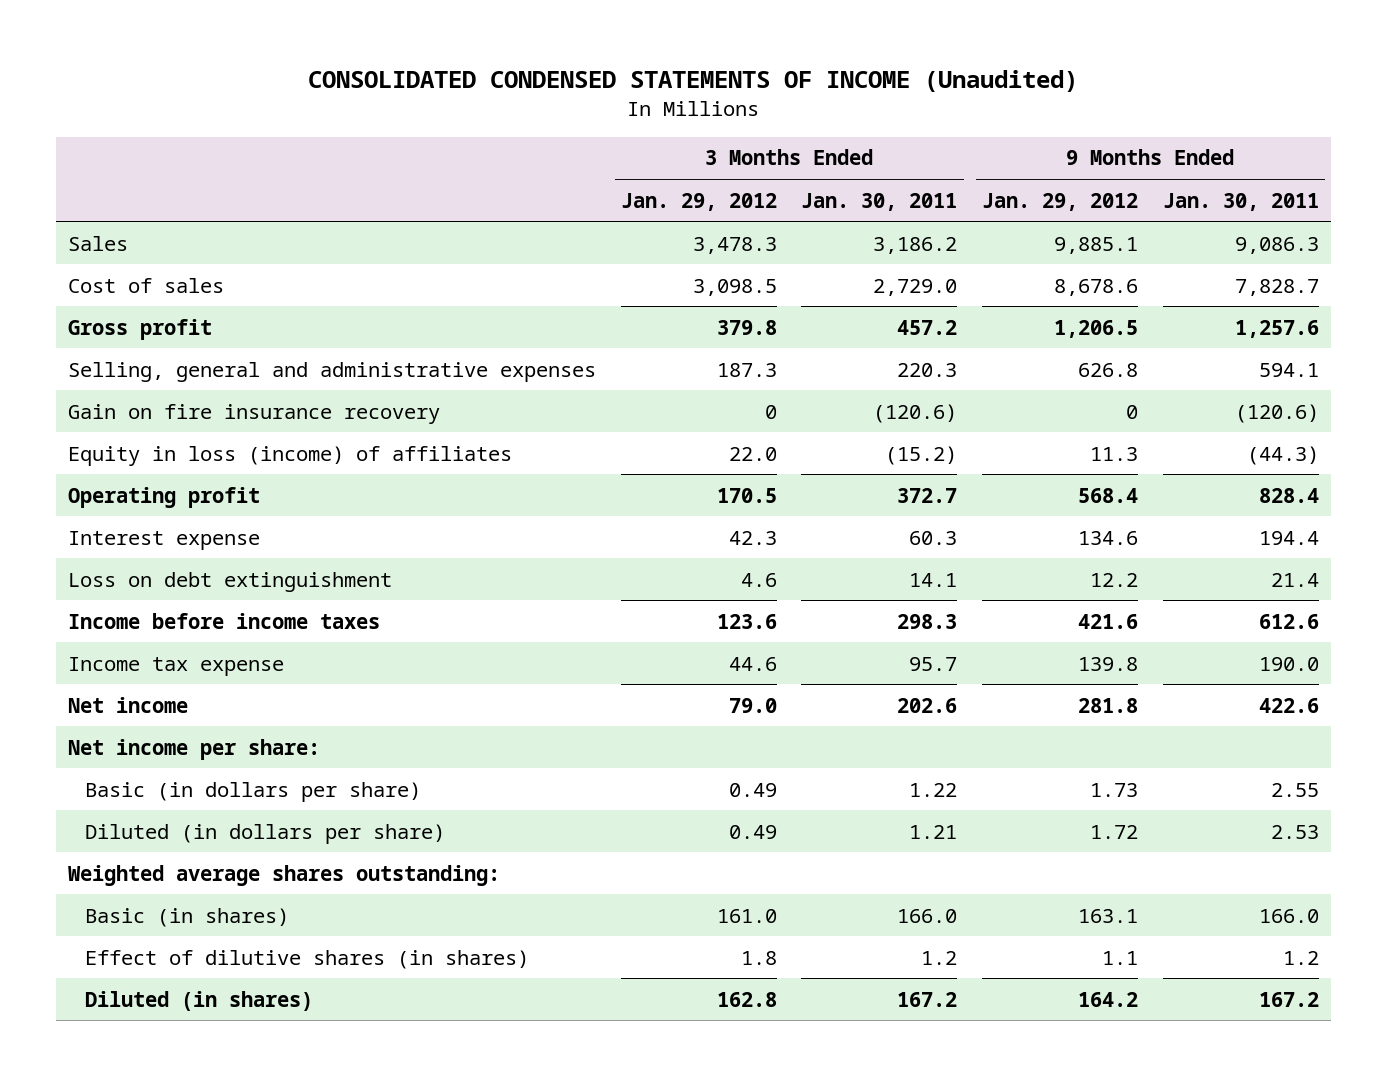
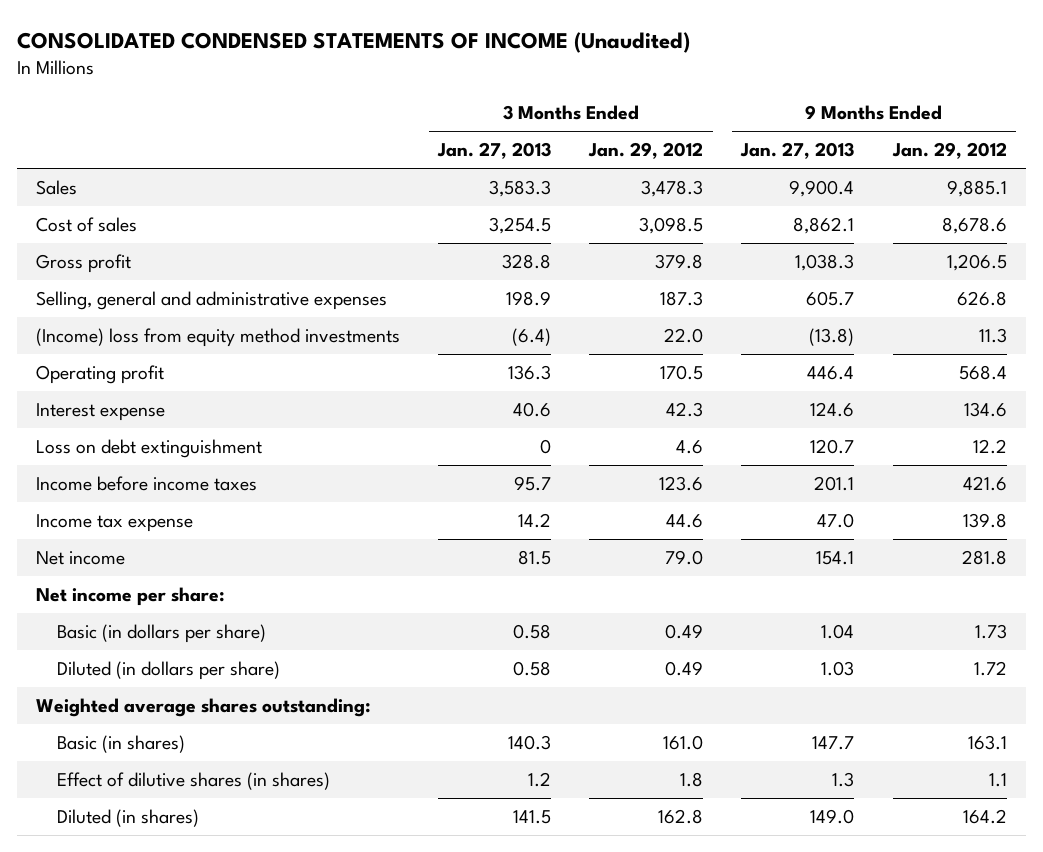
[801,192,958,211] Jan. 30, 2011 -> none
[1162,192,1319,211] Jan. 30, 2011 -> none
none -> [437,142,552,160] Jan. 27, 2013
none -> [740,142,855,160] Jan. 27, 2013
[68,403,441,424] Gain on fire insurance recovery -> none
[68,445,513,466] Equity in loss (income) of affiliates -> [36,328,401,348] (Income) loss from equity method investments

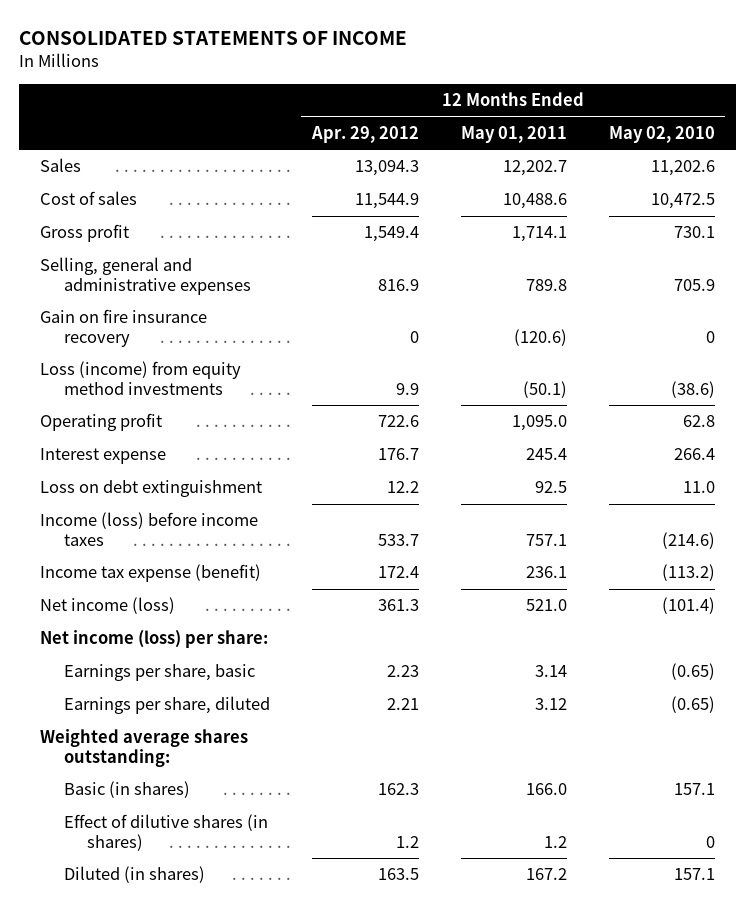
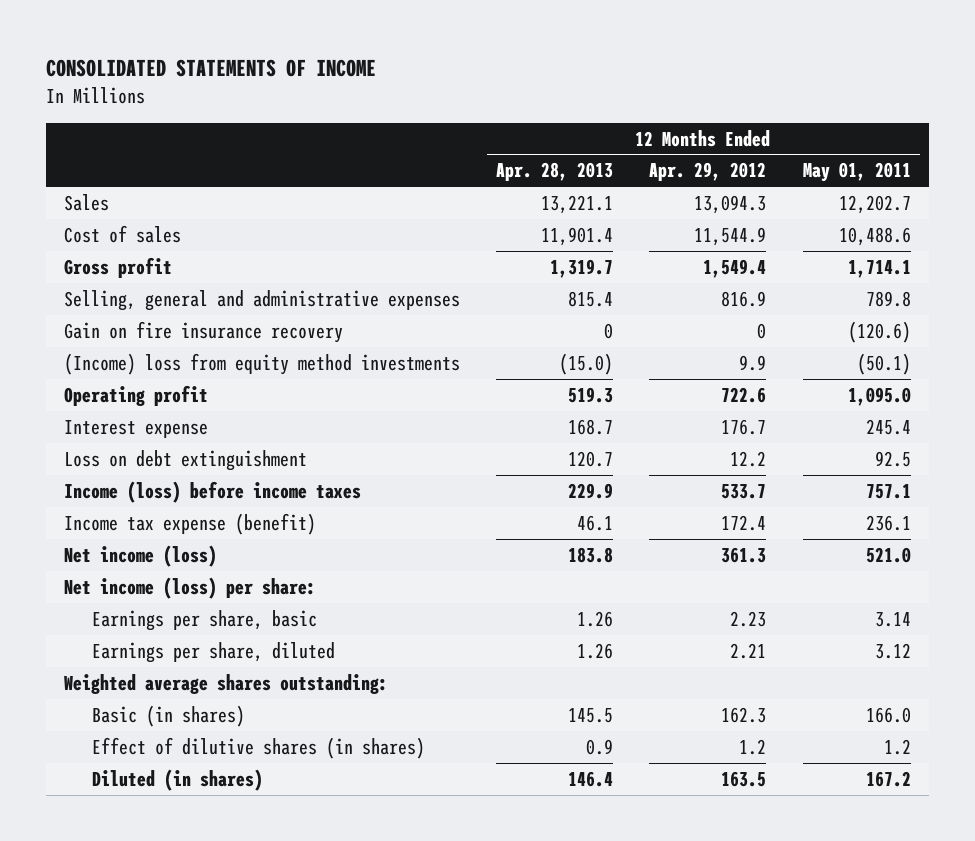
[608,125,715,143] May 02, 2010 -> none
none -> [496,162,614,182] Apr. 28, 2013
[40,361,242,396] Loss (income) from equity method investments -> [63,352,460,375] (Income) loss from equity method investments

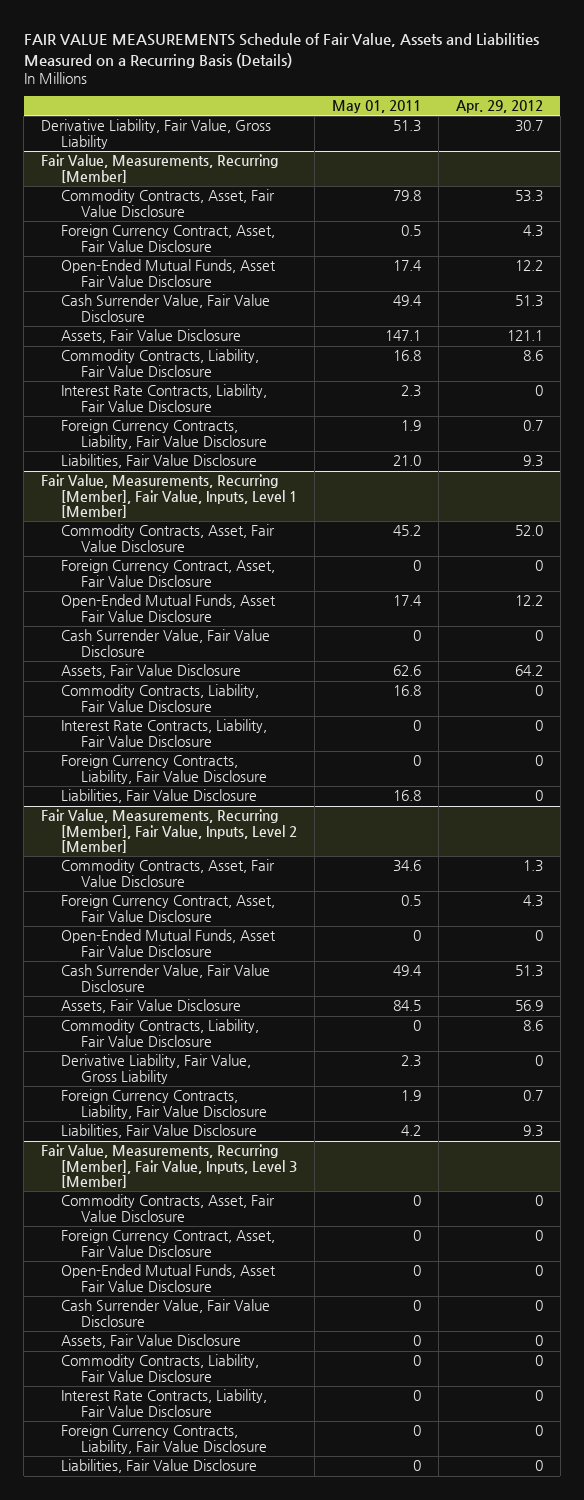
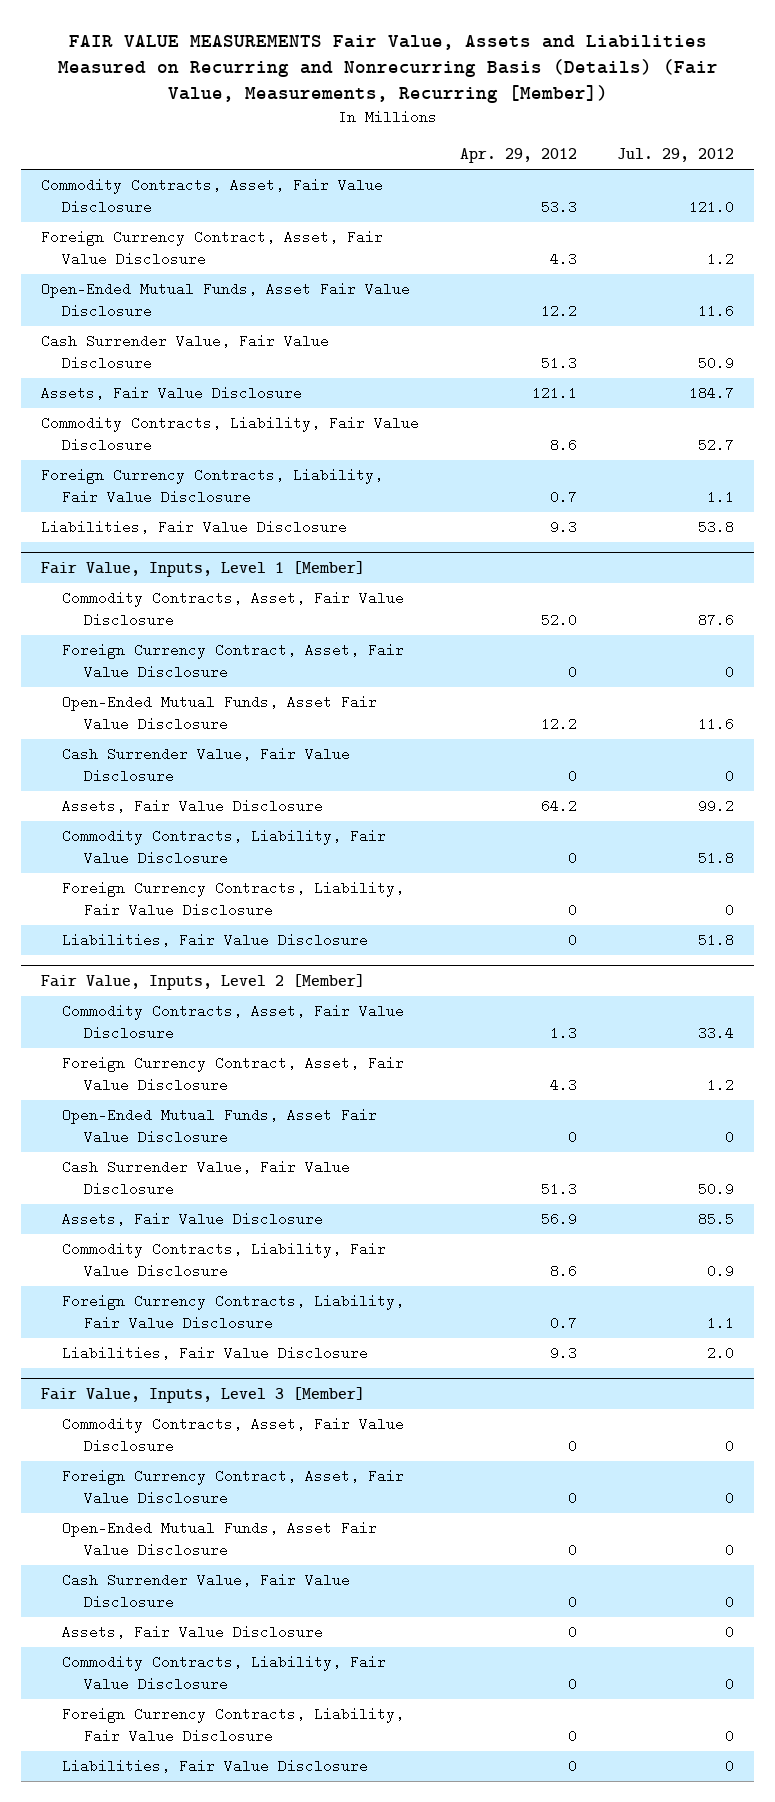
[23,33,539,68] FAIR VALUE MEASUREMENTS Schedule of Fair Value, Assets and Liabilities Measured on a Recurring Basis (Details) -> [57,35,718,104] FAIR VALUE MEASUREMENTS Fair Value, Assets and Liabilities Measured on Recurring and Nonrecurring Basis (Details) (Fair Value, Measurements, Recurring [Member])
[331,100,421,114] May 01, 2011 -> none
none -> [617,148,735,163] Jul. 29, 2012
[40,119,271,149] Derivative Liability, Fair Value, Gross Liability -> none
[40,154,278,183] Fair Value, Measurements, Recurring [Member] -> none
[61,384,268,412] Interest Rate Contracts, Liability, Fair Value Disclosure -> none
[40,474,298,518] Fair Value, Measurements, Recurring [Member], Fair Value, Inputs, Level 1 [Member] -> [41,560,366,577] Fair Value, Inputs, Level 1 [Member]
[61,719,268,747] Interest Rate Contracts, Liability, Fair Value Disclosure -> none
[40,809,298,853] Fair Value, Measurements, Recurring [Member], Fair Value, Inputs, Level 2 [Member] -> [41,973,366,990] Fair Value, Inputs, Level 2 [Member]
[61,1054,252,1084] Derivative Liability, Fair Value, Gross Liability -> none
[40,1144,298,1188] Fair Value, Measurements, Recurring [Member], Fair Value, Inputs, Level 3 [Member] -> [41,1386,366,1403] Fair Value, Inputs, Level 3 [Member]
[61,1389,268,1417] Interest Rate Contracts, Liability, Fair Value Disclosure -> none

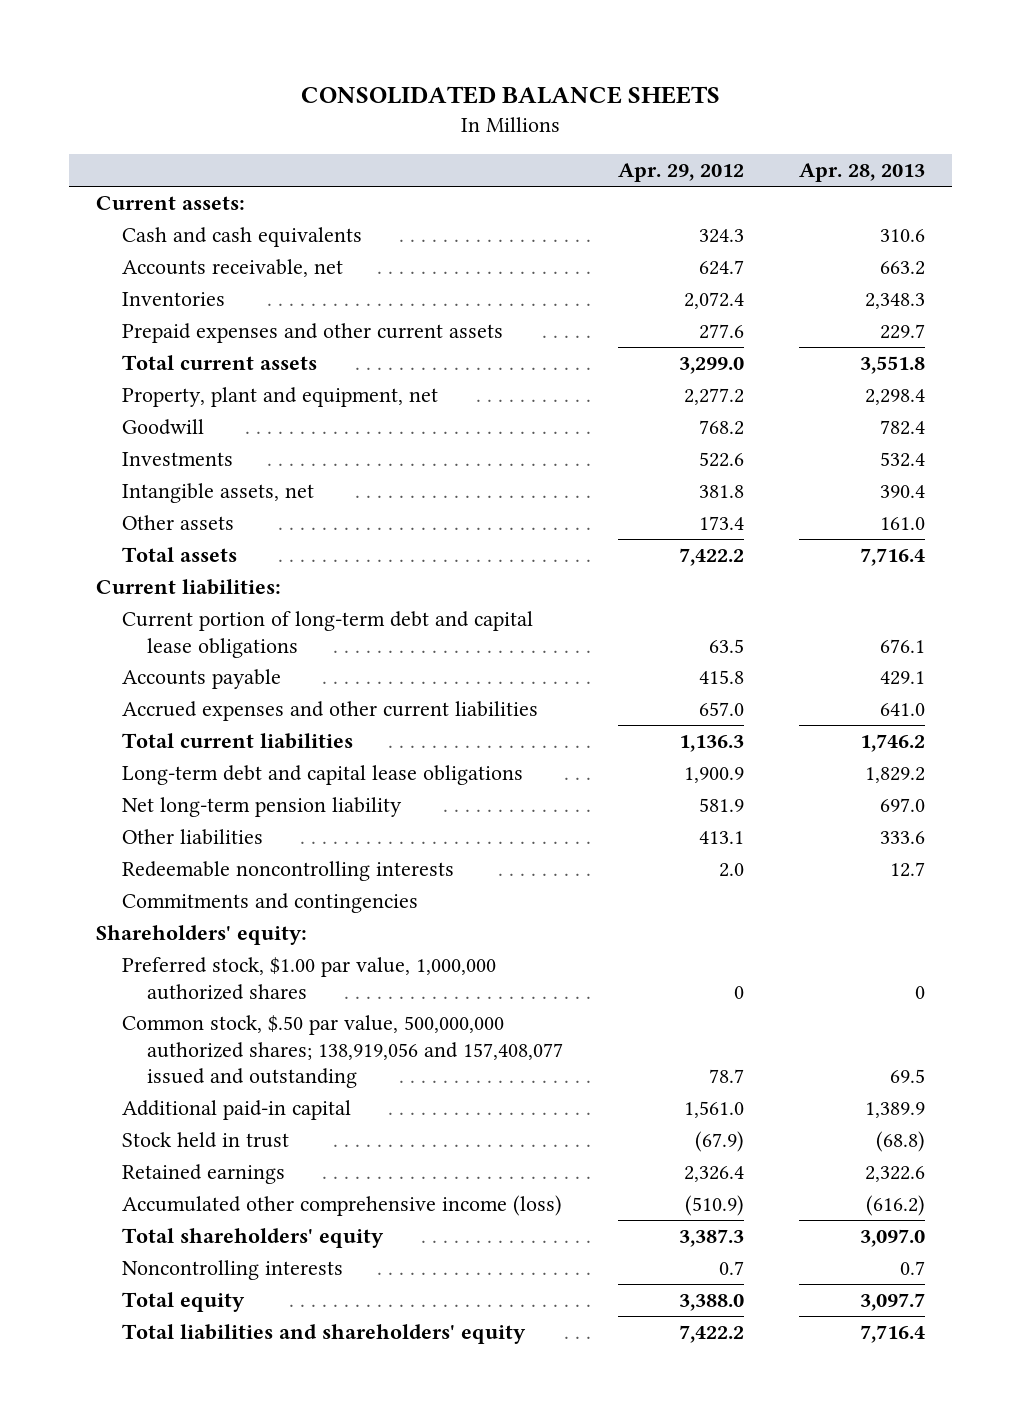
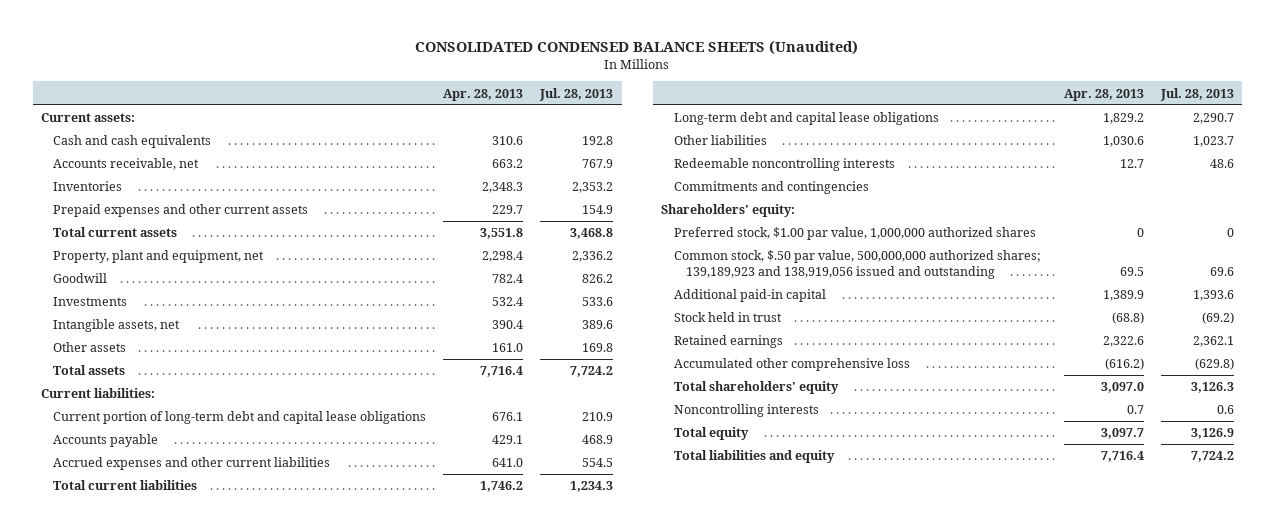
[300,85,720,104] CONSOLIDATED BALANCE SHEETS -> [415,40,859,56] CONSOLIDATED CONDENSED BALANCE SHEETS (Unaudited)
[618,163,745,183] Apr. 29, 2012 -> none
none -> [539,87,614,101] Jul. 28, 2013
[121,797,402,818] Net long-term pension liability -> none
[879,831,925,845] 333.6 -> [1102,136,1144,148] 1,030.6
[121,1015,564,1089] Common stock, $.50 par value, 500,000,000 authorized shares; 138,919,056 and 157,408,077 issued and outstanding -> [673,250,1041,279] Common stock, $.50 par value, 500,000,000 authorized shares; 139,189,923 and 138,919,056 issued and outstanding
[121,1195,562,1217] Accumulated other comprehensive income (loss) -> [673,358,910,372] Accumulated other comprehensive loss
[121,1324,526,1345] Total liabilities and shareholders' equity -> [673,450,835,464] Total liabilities and equity

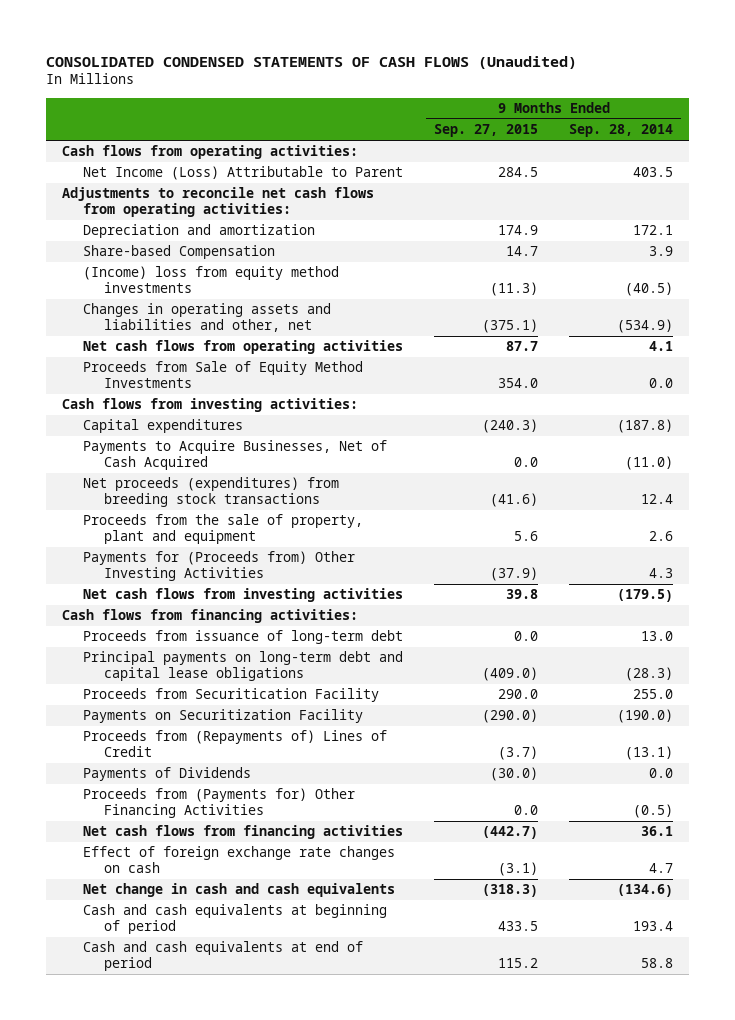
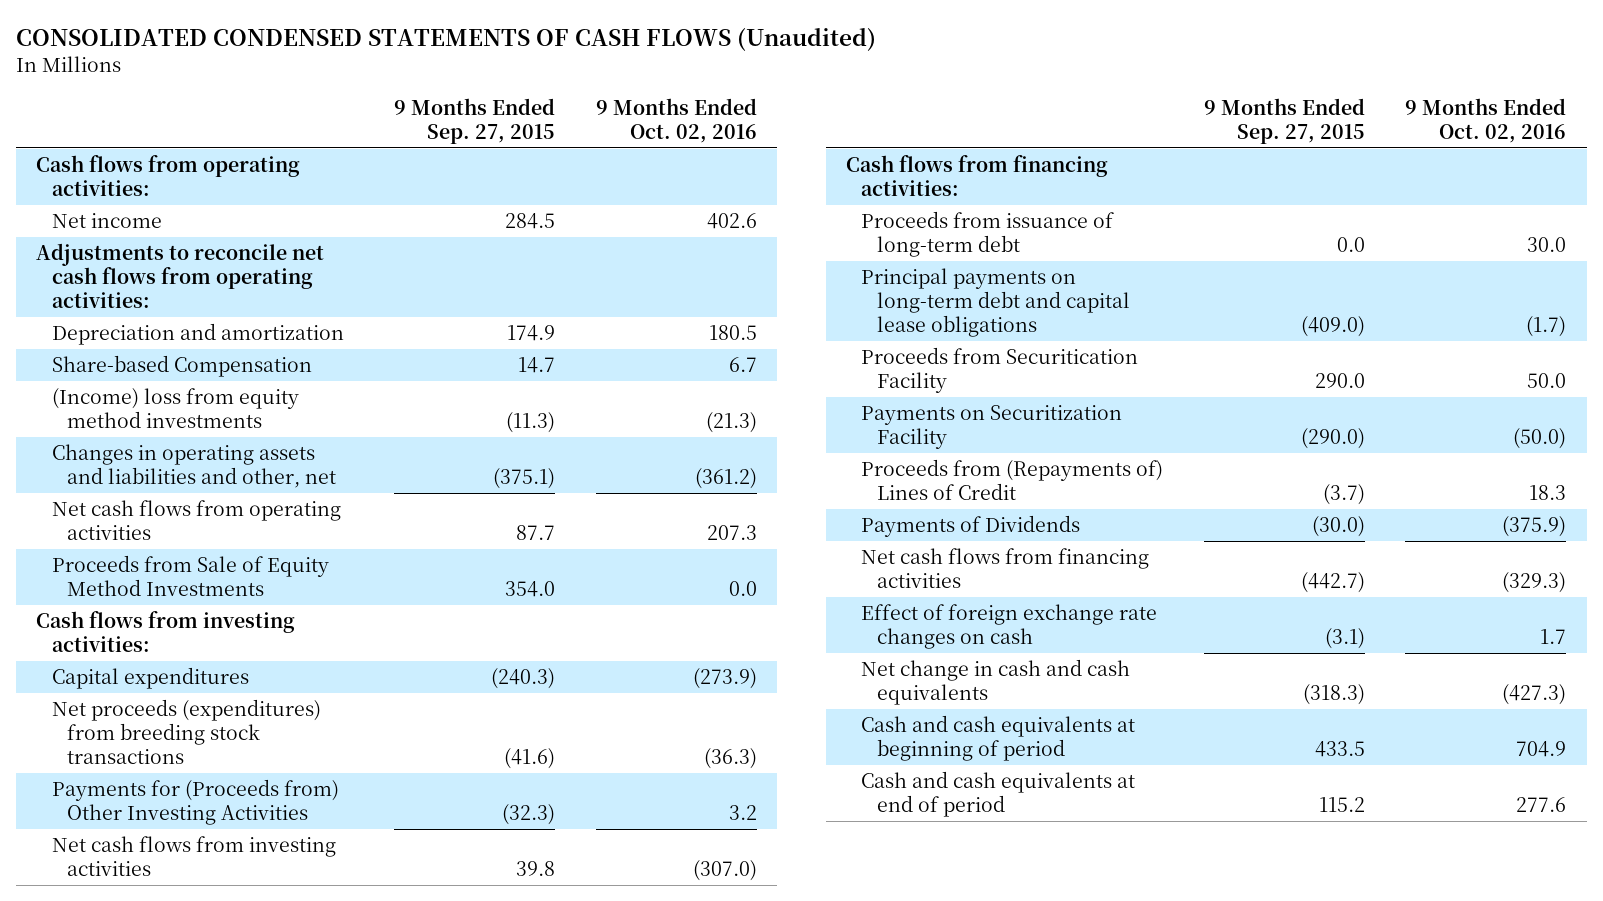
[569,124,674,138] Sep. 28, 2014 -> none
none -> [595,97,757,143] 9 Months Ended Oct. 02, 2016
[82,166,403,181] Net Income (Loss) Attributable to Parent -> [51,212,162,228] Net income
[82,440,387,471] Payments to Acquire Businesses, Net of Cash Acquired -> none
[82,514,363,545] Proceeds from the sale of property, plant and equipment -> none
[489,567,538,582] (37.9) -> [502,803,556,825] (32.3)
[82,788,355,819] Proceeds from (Payments for) Other Financing Activities -> none

